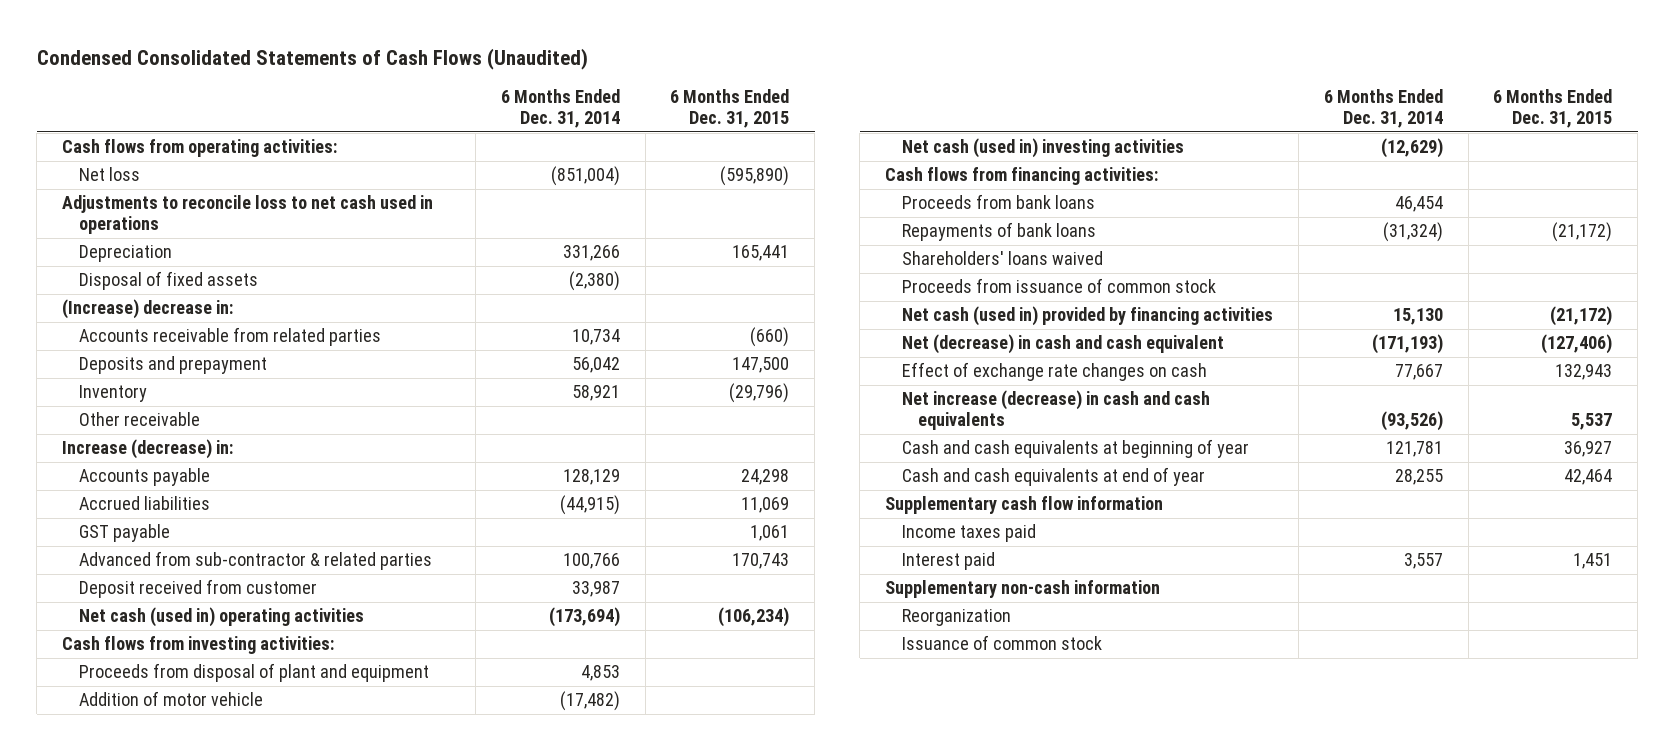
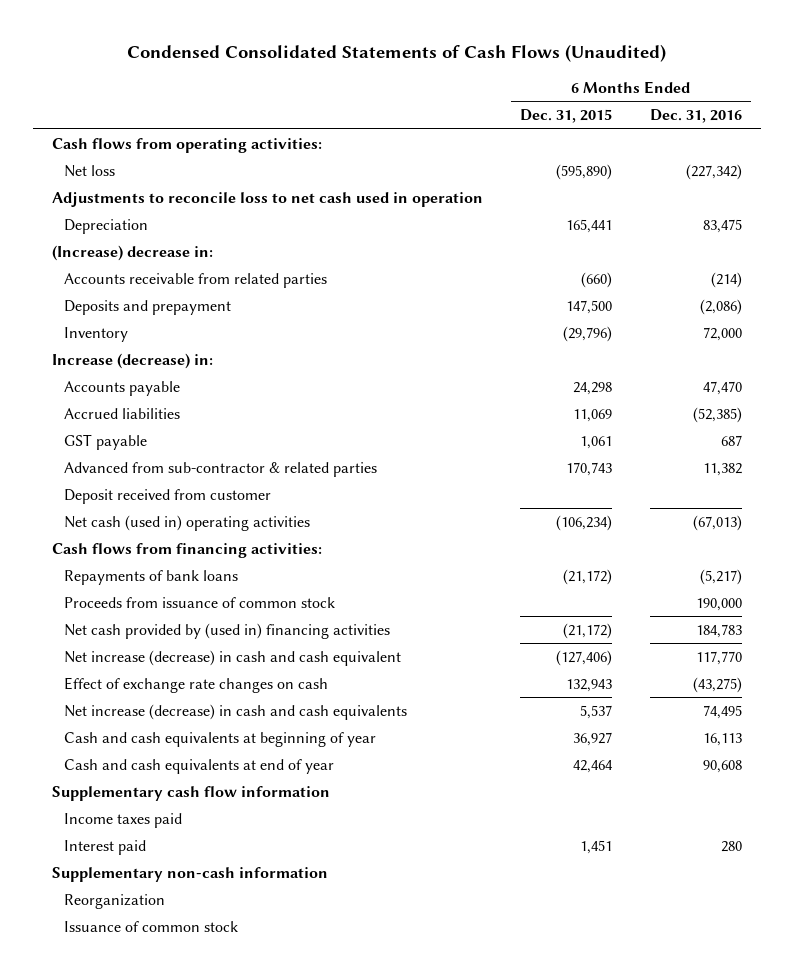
[500,89,620,129] 6 Months Ended Dec. 31, 2014 -> none
none -> [649,109,742,124] Dec. 31, 2016
[62,195,434,235] Adjustments to reconcile loss to net cash used in operations -> [51,191,483,207] Adjustments to reconcile loss to net cash used in operation
[78,271,258,291] Disposal of fixed assets -> none
[78,412,200,427] Other receivable -> none
[62,636,335,655] Cash flows from investing activities: -> none
[78,663,429,683] Proceeds from disposal of plant and equipment -> none
[78,691,263,707] Addition of motor vehicle -> none
[901,138,1184,159] Net cash (used in) investing activities -> none
[901,194,1095,210] Proceeds from bank loans -> none
[901,251,1103,266] Shareholders' loans waived -> none
[901,306,1273,327] Net cash (used in) provided by financing activities -> [64,622,391,639] Net cash provided by (used in) financing activities
[901,334,1224,355] Net (decrease) in cash and cash equivalent -> [64,649,402,666] Net increase (decrease) in cash and cash equivalent

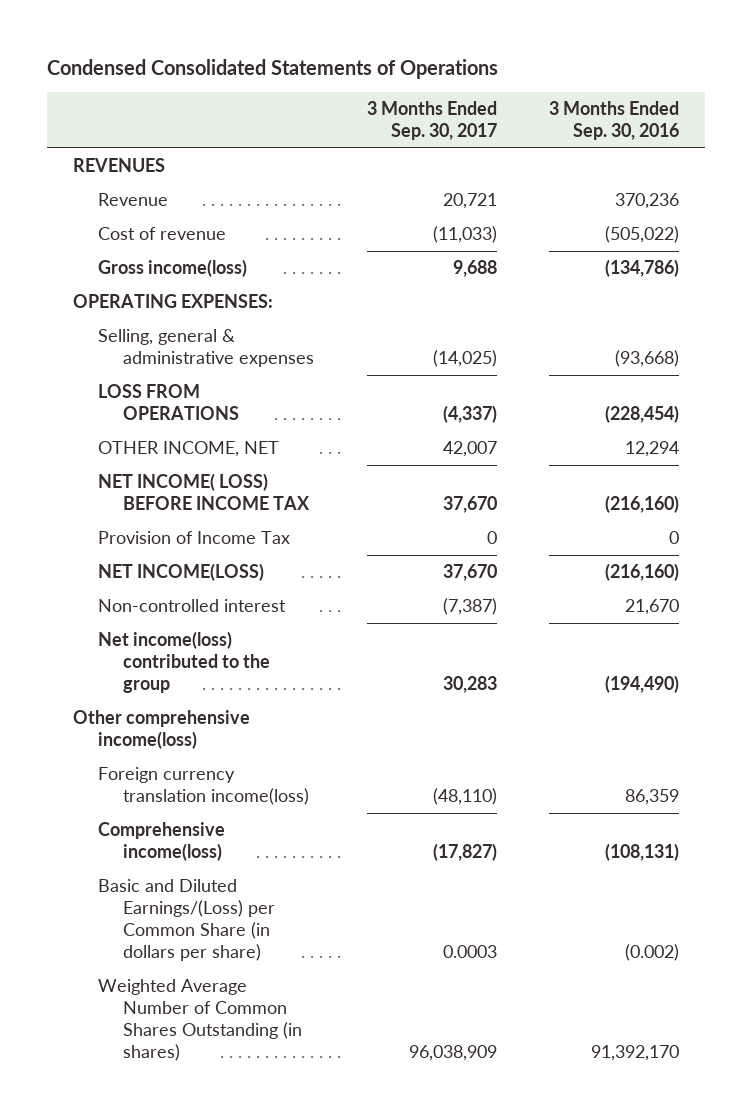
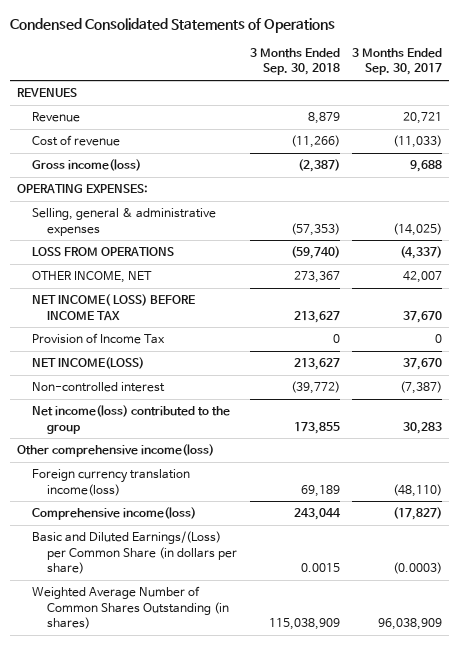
[548,101,679,141] 3 Months Ended Sep. 30, 2016 -> none
none -> [249,48,340,76] 3 Months Ended Sep. 30, 2018
[442,944,497,958] 0.0003 -> [393,562,443,575] (0.0003)

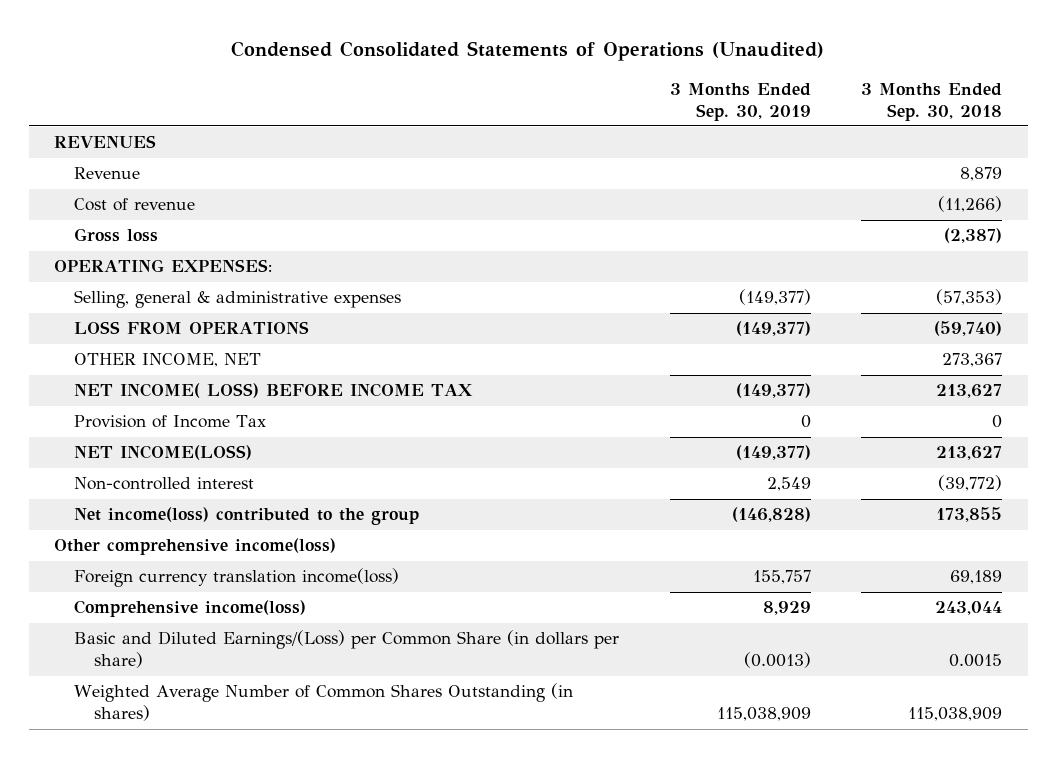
[10,17,336,33] Condensed Consolidated Statements of Operations -> [231,40,825,61] Condensed Consolidated Statements of Operations (Unaudited)
[352,48,443,76] 3 Months Ended Sep. 30, 2017 -> none
none -> [669,82,811,121] 3 Months Ended Sep. 30, 2019
[31,159,141,172] Gross income(loss) -> [73,228,158,243] Gross loss

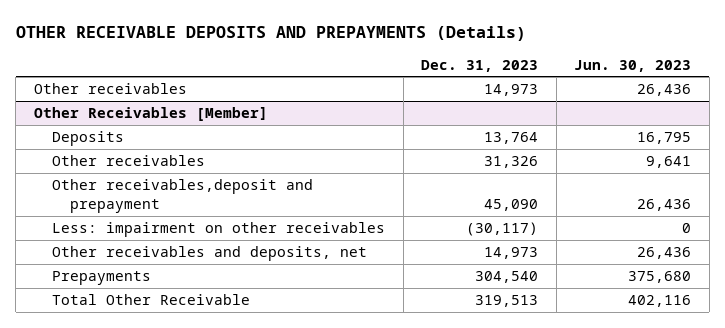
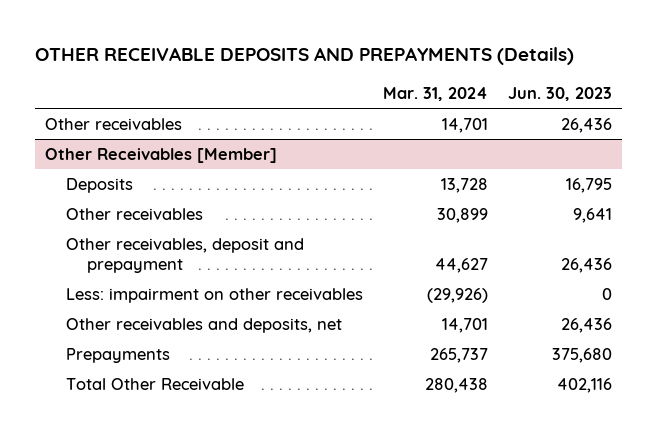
[421,59,539,72] Dec. 31, 2023 -> none
none -> [383,86,489,101] Mar. 31, 2024
[52,179,314,213] Other receivables,deposit and prepayment -> [66,238,305,273] Other receivables, deposit and prepayment

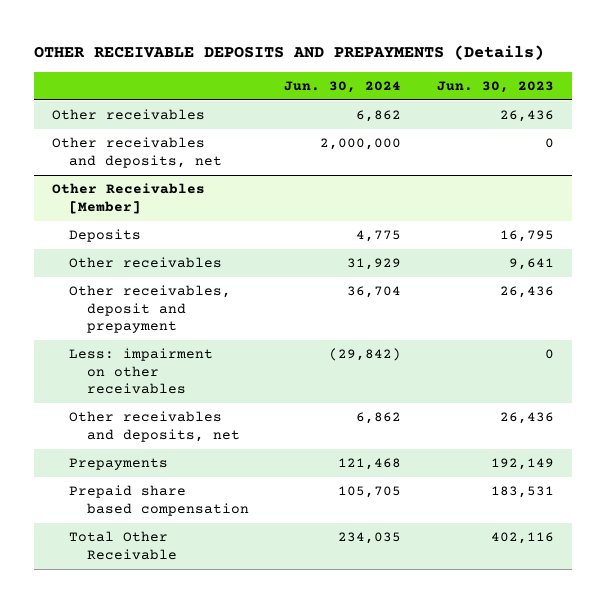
[383,86,489,101] Mar. 31, 2024 -> none
none -> [284,80,402,93] Jun. 30, 2024
none -> [51,137,223,168] Other receivables and deposits, net
[552,348,613,364] 375,680 -> [490,458,554,471] 192,149
none -> [69,485,249,516] Prepaid share based compensation

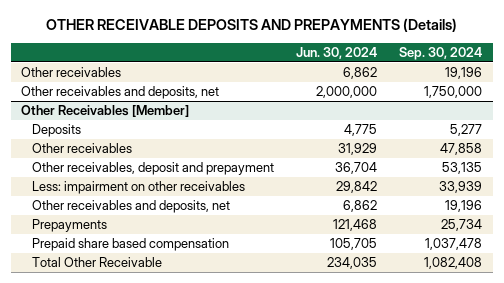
[436,80,554,93] Jun. 30, 2023 -> none
none -> [399,47,483,61] Sep. 30, 2024
[329,348,402,362] (29,842) -> [336,180,378,193] 29,842

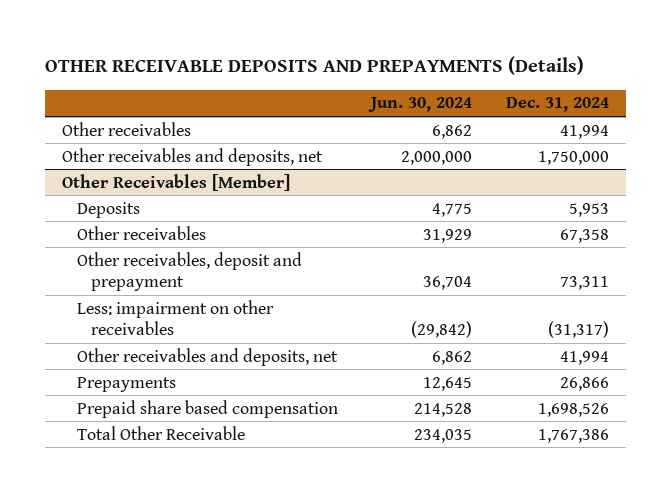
[399,47,483,61] Sep. 30, 2024 -> none
none -> [506,97,610,113] Dec. 31, 2024
[336,180,378,193] 29,842 -> [411,321,473,339] (29,842)
[333,218,378,231] 121,468 -> [423,376,473,391] 12,645
[330,237,378,250] 105,705 -> [414,402,473,417] 214,528

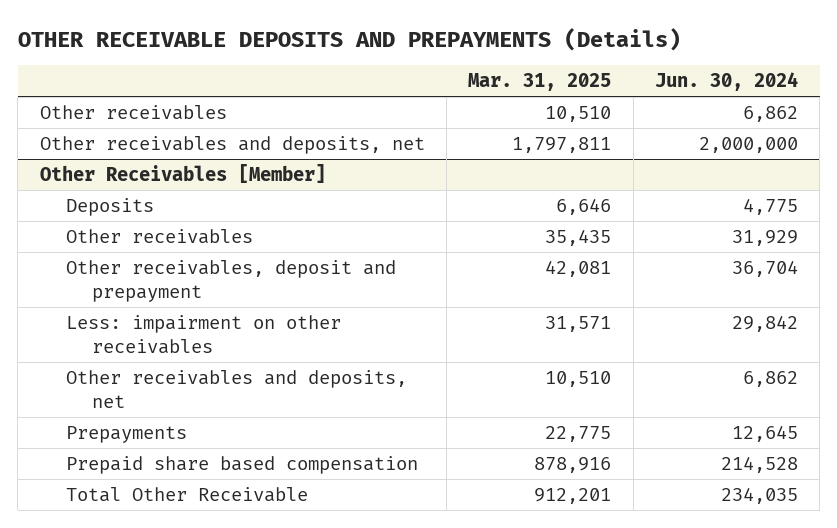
[506,97,610,113] Dec. 31, 2024 -> none
none -> [468,73,612,92] Mar. 31, 2025
[411,321,473,339] (29,842) -> [731,314,798,332] 29,842

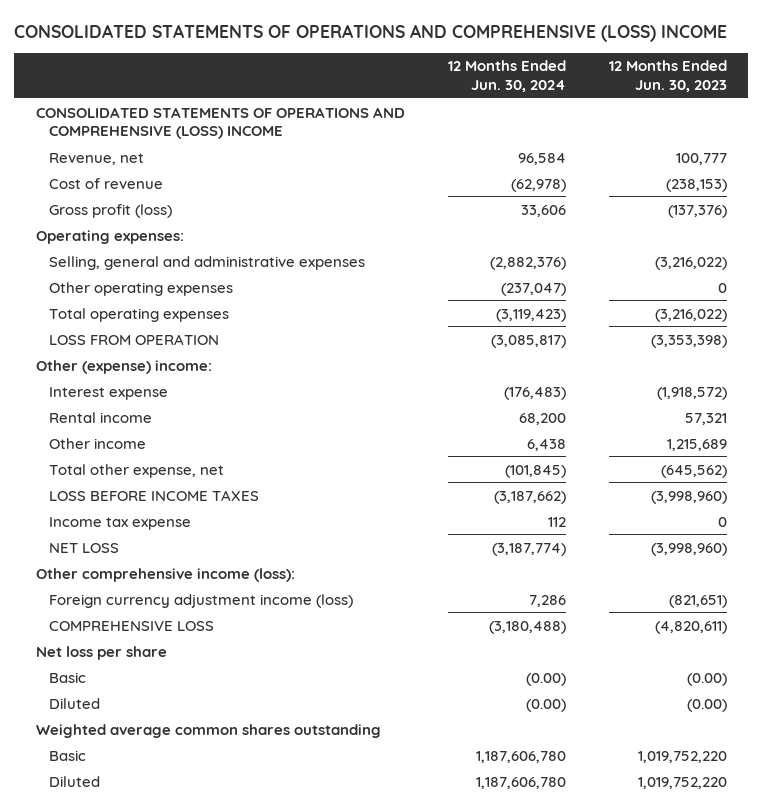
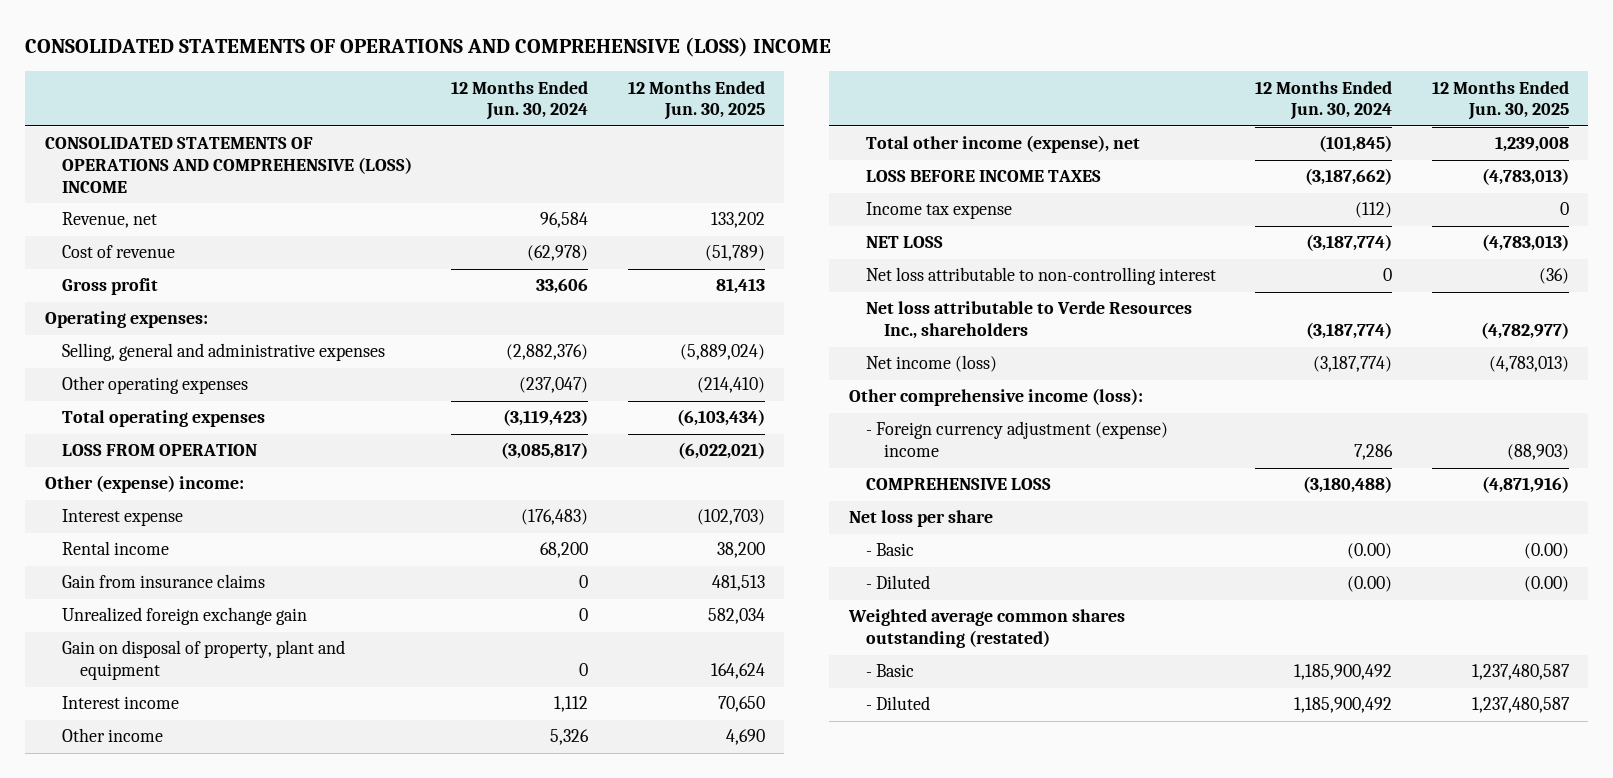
[608,60,727,92] 12 Months Ended Jun. 30, 2023 -> none
none -> [627,80,765,121] 12 Months Ended Jun. 30, 2025
[48,203,172,218] Gross profit (loss) -> [62,278,159,296] Gross profit
none -> [62,574,266,589] Gain from insurance claims
none -> [62,607,308,626] Unrealized foreign exchange gain
none -> [62,640,346,681] Gain on disposal of property, plant and equipment
none -> [62,696,180,710] Interest income
[526,438,566,451] 6,438 -> [550,729,590,746] 5,326
[48,463,224,478] Total other expense, net -> [866,135,1141,154] Total other income (expense), net
[547,516,566,527] 112 -> [1355,202,1393,219] (112)
none -> [866,267,1217,286] Net loss attributable to non-controlling interest
none -> [866,301,1193,340] Net loss attributable to Verde Resources Inc., shareholders
none -> [866,355,998,373] Net income (loss)
[48,593,353,608] Foreign currency adjustment income (loss) -> [866,421,1169,458] - Foreign currency adjustment (expense) income
[48,671,86,683] Basic -> [866,543,915,557] - Basic
[48,697,100,709] Diluted -> [866,575,931,590] - Diluted
[35,723,381,738] Weighted average common shares outstanding -> [847,609,1125,649] Weighted average common shares outstanding (restated)
[48,749,86,761] Basic -> [866,664,915,678] - Basic
[475,750,566,763] 1,187,606,780 -> [1294,664,1393,681] 1,185,900,492
[48,775,100,787] Diluted -> [866,696,931,711] - Diluted
[475,776,566,789] 1,187,606,780 -> [1294,697,1393,714] 1,185,900,492

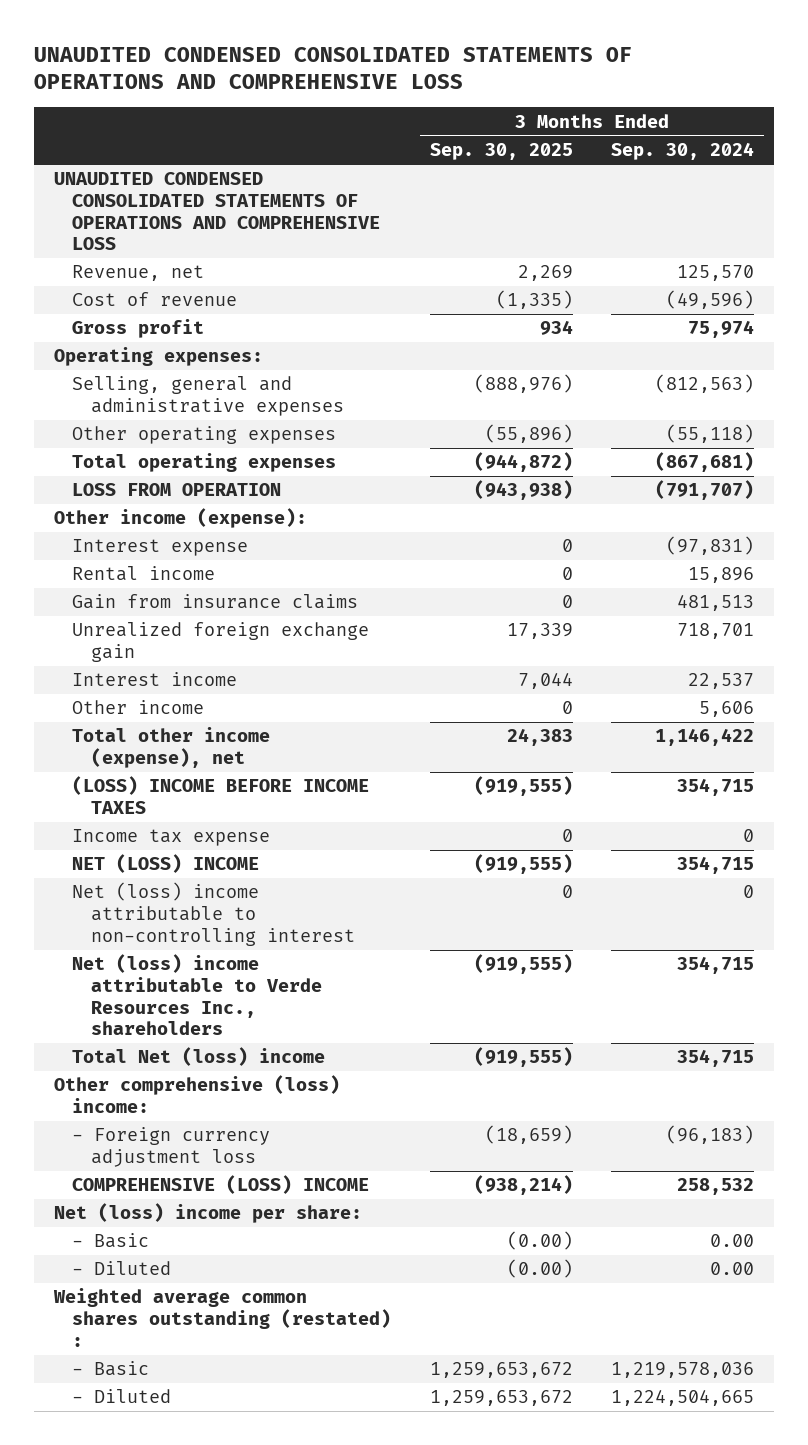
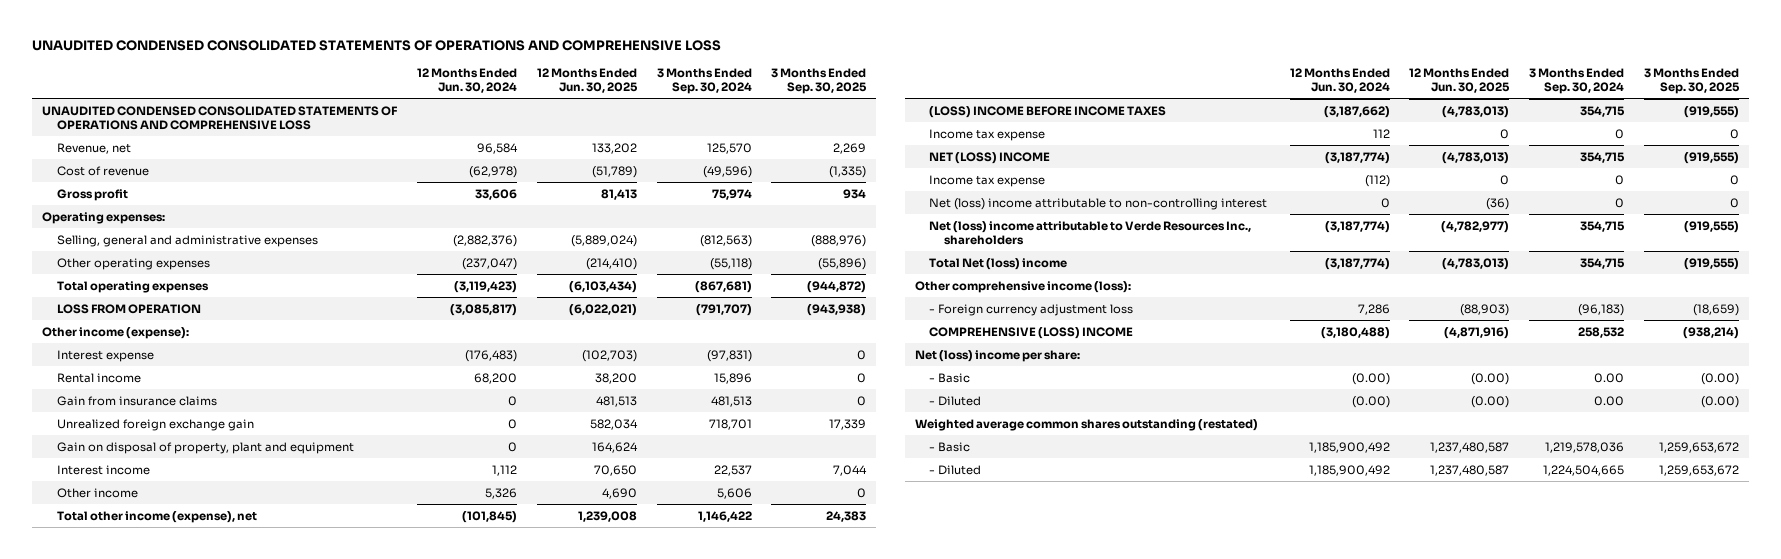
none -> [416,67,517,93] 12 Months Ended Jun. 30, 2024
none -> [536,67,638,93] 12 Months Ended Jun. 30, 2025
none -> [56,441,354,454] Gain on disposal of property, plant and equipment
none -> [929,174,1046,187] Income tax expense
[53,1075,340,1114] Other comprehensive (loss) income: -> [914,280,1131,293] Other comprehensive income (loss):
[52,1288,392,1347] Weighted average common shares outstanding (restated) : -> [914,418,1258,431] Weighted average common shares outstanding (restated)

